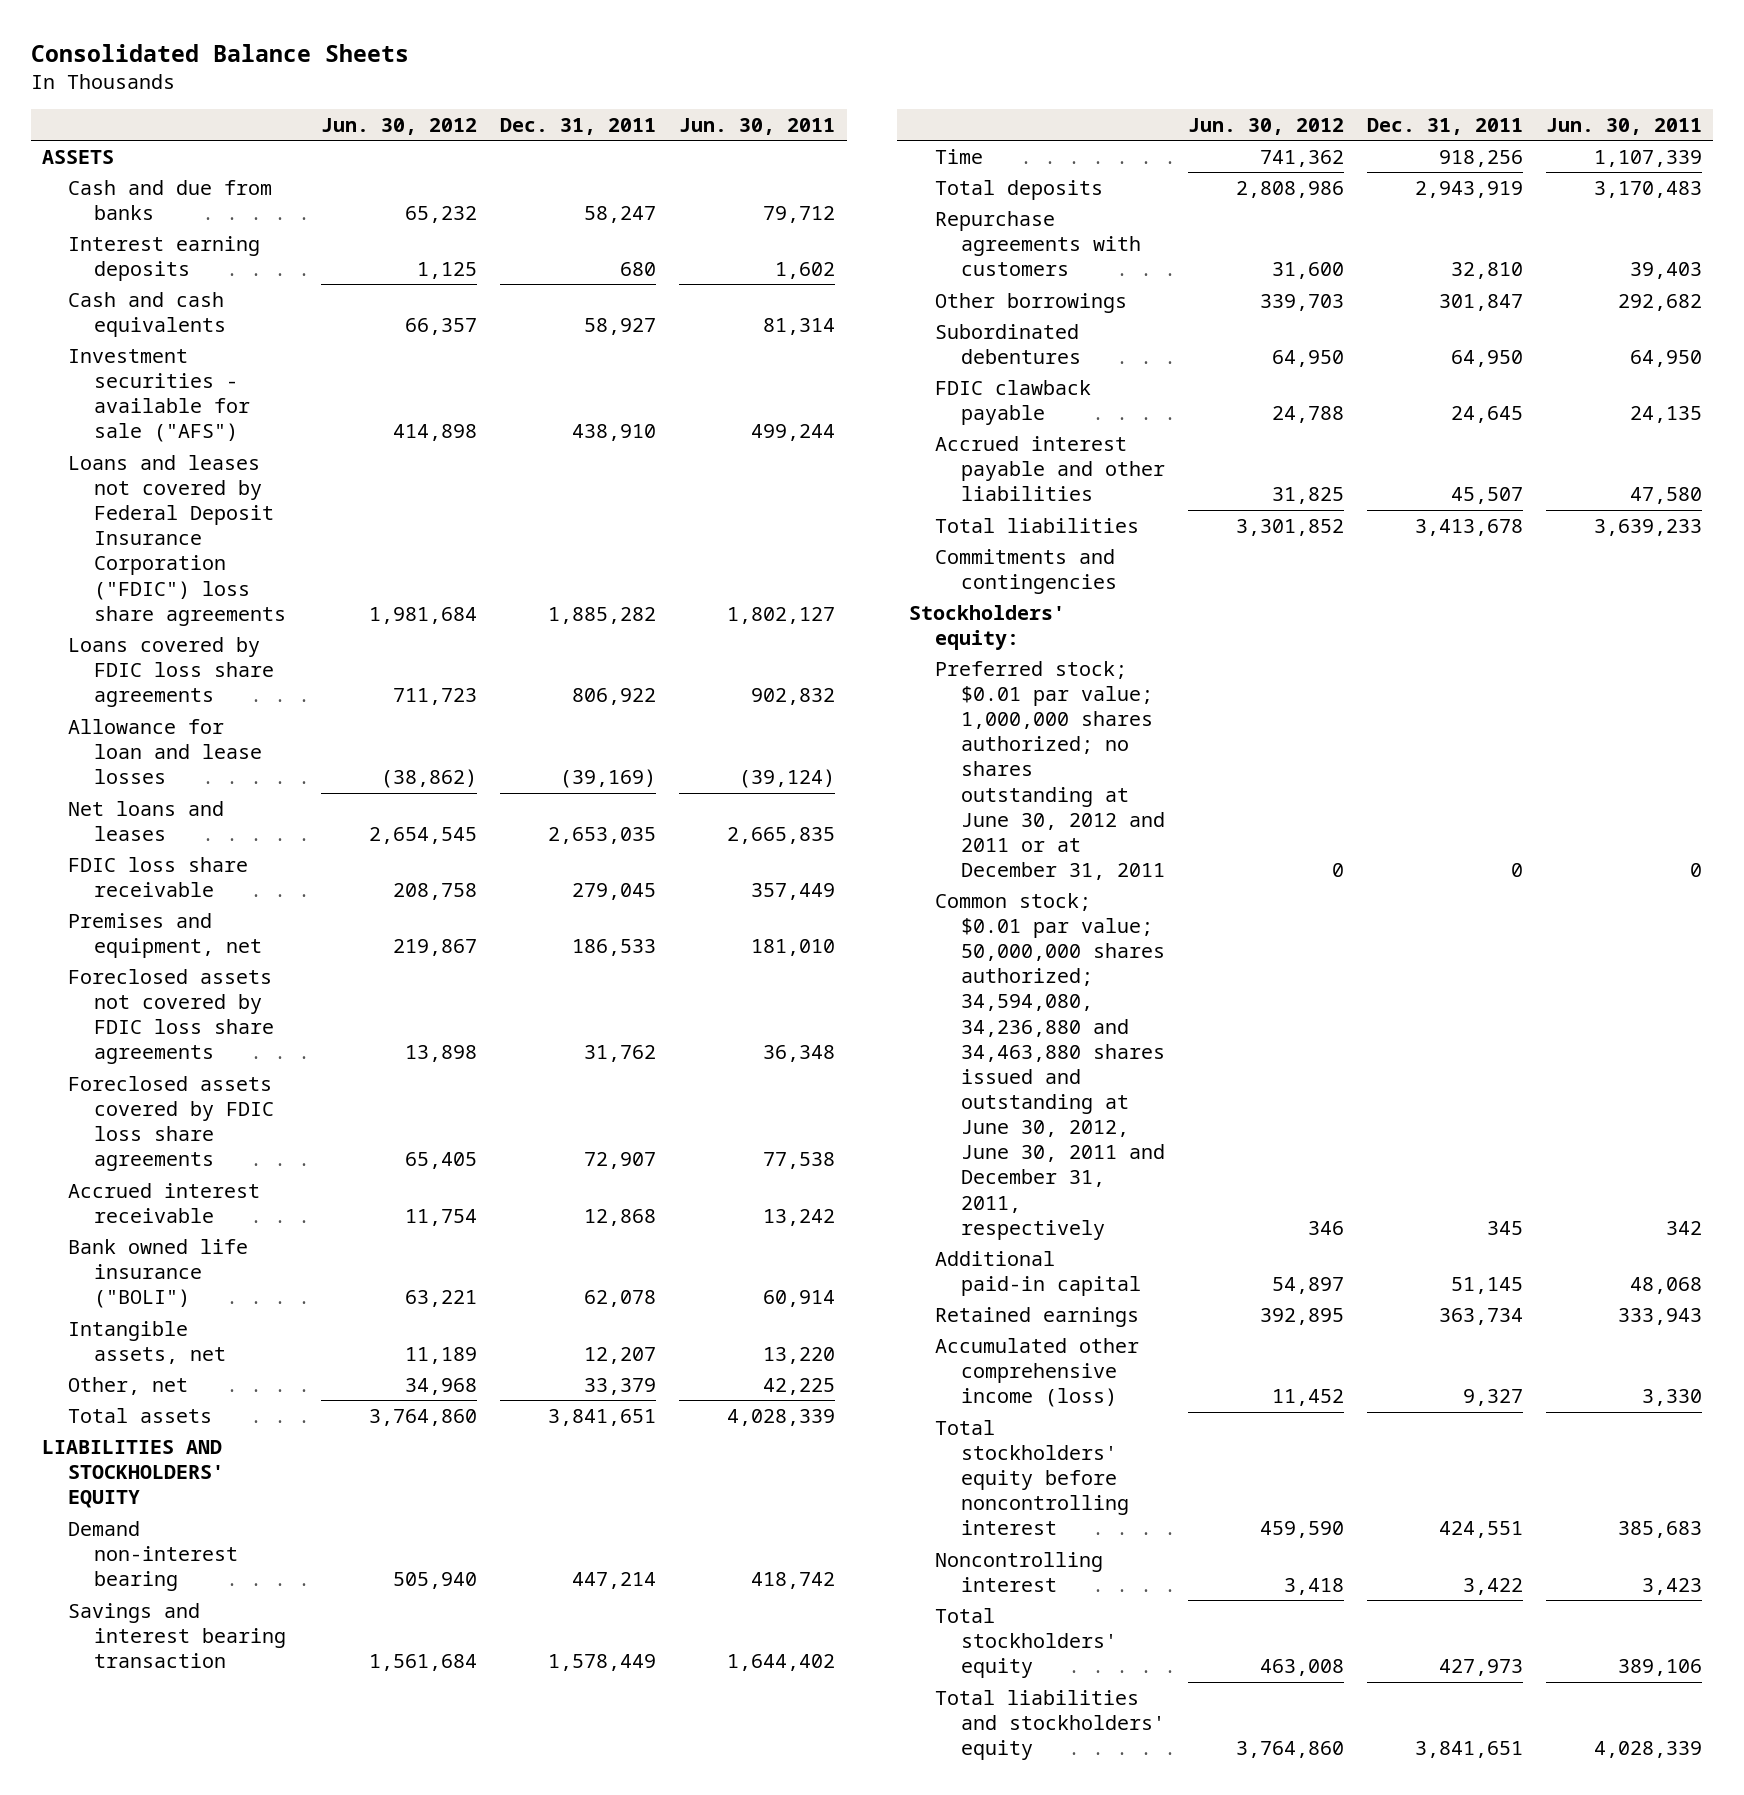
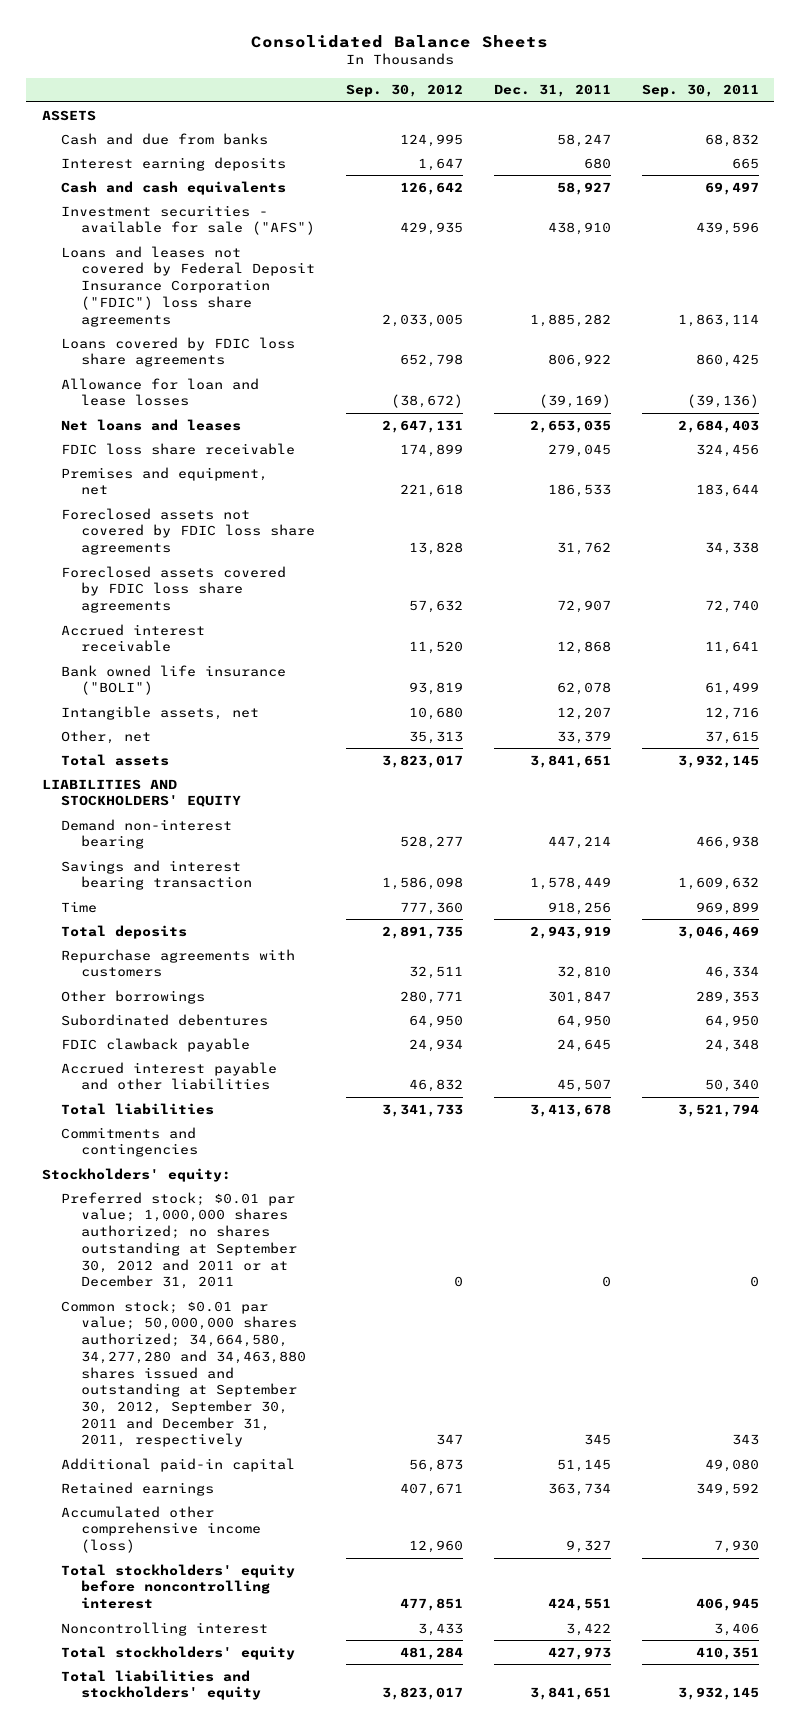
[321,117,478,135] Jun. 30, 2012 -> none
[679,117,836,135] Jun. 30, 2011 -> none
none -> [346,84,464,98] Sep. 30, 2012
none -> [642,84,760,98] Sep. 30, 2011
[934,660,1165,880] Preferred stock; $0.01 par value; 1,000,000 shares authorized; no shares outstanding at June 30, 2012 and 2011 or at December 31, 2011 -> [61,1191,298,1290] Preferred stock; $0.01 par value; 1,000,000 shares authorized; no shares outstanding at September 30, 2012 and 2011 or at December 31, 2011
[934,892,1165,1240] Common stock; $0.01 par value; 50,000,000 shares authorized; 34,594,080, 34,236,880 and 34,463,880 shares issued and outstanding at June 30, 2012, June 30, 2011 and December 31, 2011, respectively -> [61,1299,307,1448] Common stock; $0.01 par value; 50,000,000 shares authorized; 34,664,580, 34,277,280 and 34,463,880 shares issued and outstanding at September 30, 2012, September 30, 2011 and December 31, 2011, respectively

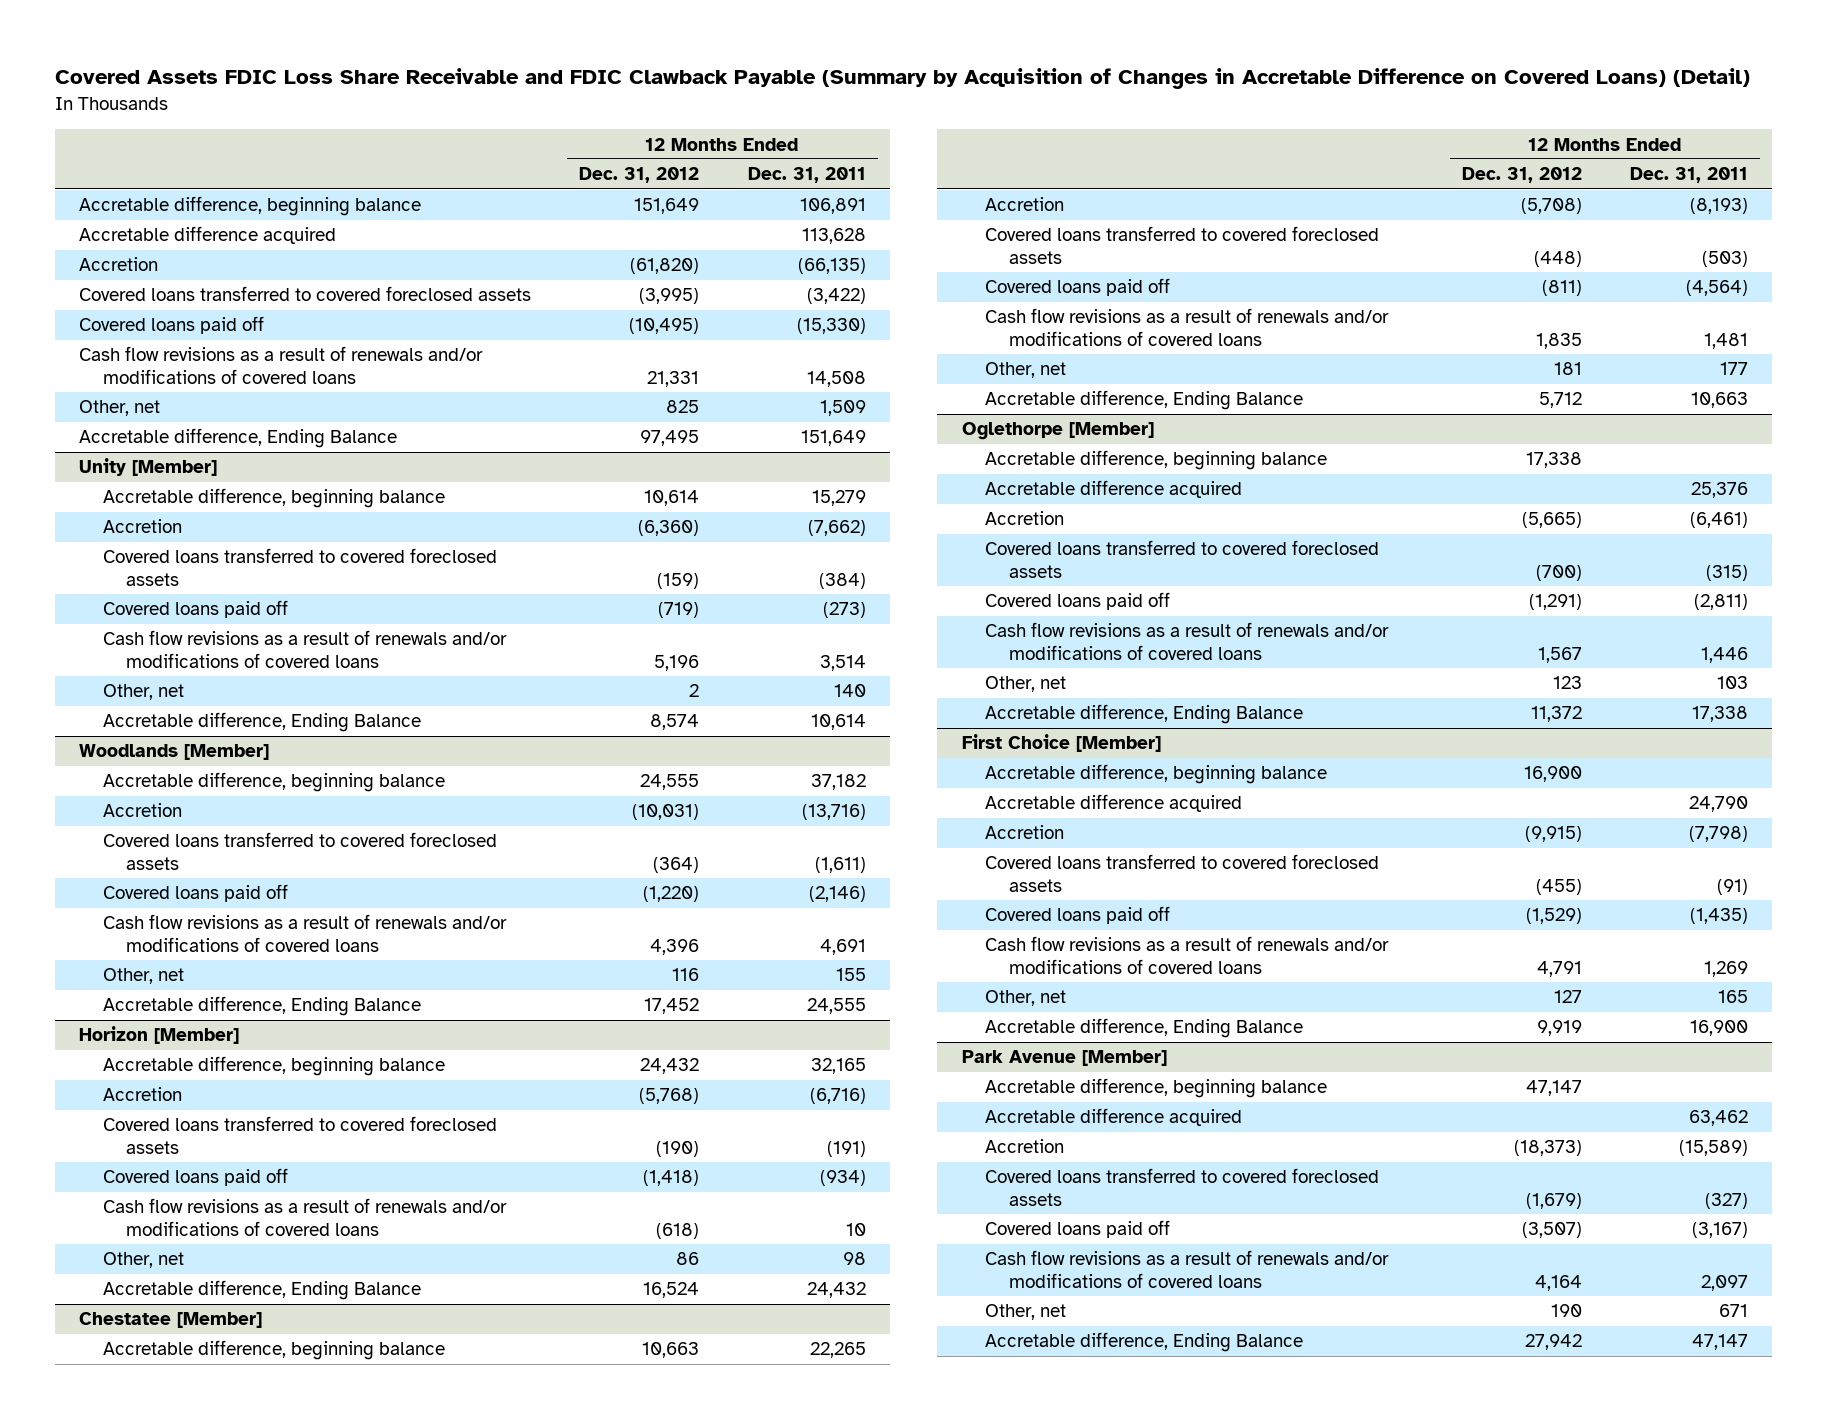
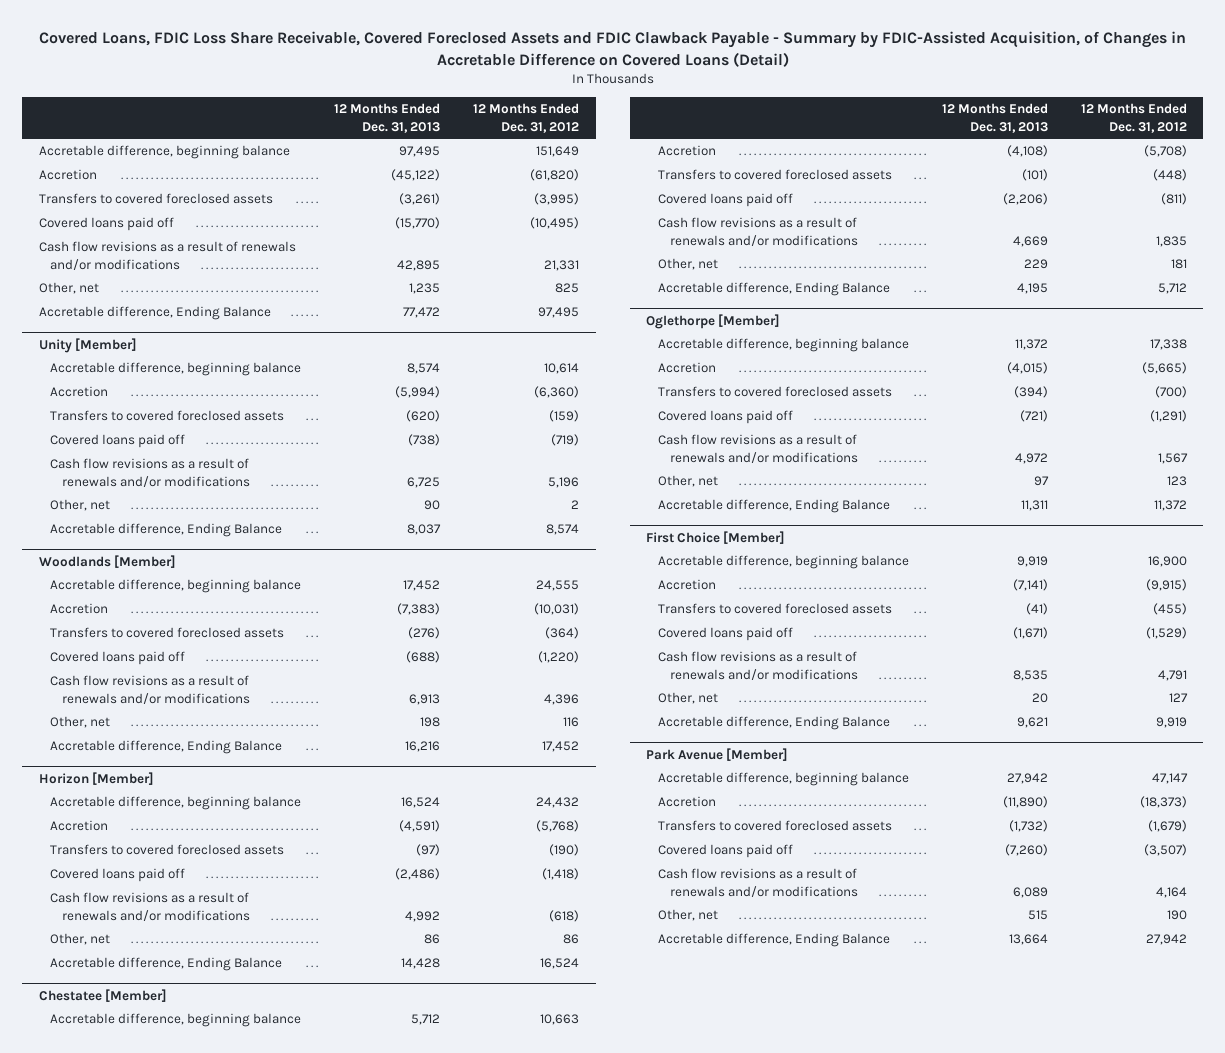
[54,68,1750,90] Covered Assets FDIC Loss Share Receivable and FDIC Clawback Payable (Summary by Acquisition of Changes in Accretable Difference on Covered Loans) (Detail) -> [38,31,1186,67] Covered Loans, FDIC Loss Share Receivable, Covered Foreclosed Assets and FDIC Clawback Payable - Summary by FDIC-Assisted Acquisition, of Changes in Accretable Difference on Covered Loans (Detail)
[747,167,866,184] Dec. 31, 2011 -> none
none -> [334,103,441,133] 12 Months Ended Dec. 31, 2013
[78,226,336,245] Accretable difference acquired -> none
[78,286,531,302] Covered loans transferred to covered foreclosed assets -> [38,193,273,205] Transfers to covered foreclosed assets
[78,346,483,385] Cash flow revisions as a result of renewals and/or modifications of covered loans -> [38,241,296,270] Cash flow revisions as a result of renewals and/or modifications
[102,548,497,587] Covered loans transferred to covered foreclosed assets -> [50,410,285,422] Transfers to covered foreclosed assets
[102,630,507,669] Cash flow revisions as a result of renewals and/or modifications of covered loans -> [50,458,251,487] Cash flow revisions as a result of renewals and/or modifications
[102,832,497,871] Covered loans transferred to covered foreclosed assets -> [50,627,285,639] Transfers to covered foreclosed assets
[102,914,507,953] Cash flow revisions as a result of renewals and/or modifications of covered loans -> [50,675,251,704] Cash flow revisions as a result of renewals and/or modifications
[102,1116,497,1155] Covered loans transferred to covered foreclosed assets -> [50,844,285,856] Transfers to covered foreclosed assets
[102,1198,507,1237] Cash flow revisions as a result of renewals and/or modifications of covered loans -> [50,892,251,921] Cash flow revisions as a result of renewals and/or modifications
[985,226,1380,265] Covered loans transferred to covered foreclosed assets -> [658,169,893,181] Transfers to covered foreclosed assets
[985,308,1390,347] Cash flow revisions as a result of renewals and/or modifications of covered loans -> [658,217,858,246] Cash flow revisions as a result of renewals and/or modifications
[985,480,1243,499] Accretable difference acquired -> none
[985,540,1380,579] Covered loans transferred to covered foreclosed assets -> [658,386,893,398] Transfers to covered foreclosed assets
[985,622,1390,661] Cash flow revisions as a result of renewals and/or modifications of covered loans -> [658,434,858,463] Cash flow revisions as a result of renewals and/or modifications
[985,794,1243,813] Accretable difference acquired -> none
[985,854,1380,893] Covered loans transferred to covered foreclosed assets -> [658,603,893,615] Transfers to covered foreclosed assets
[985,936,1390,975] Cash flow revisions as a result of renewals and/or modifications of covered loans -> [658,651,858,680] Cash flow revisions as a result of renewals and/or modifications
[985,1108,1243,1127] Accretable difference acquired -> none
[985,1168,1380,1207] Covered loans transferred to covered foreclosed assets -> [658,820,893,832] Transfers to covered foreclosed assets
[985,1250,1390,1289] Cash flow revisions as a result of renewals and/or modifications of covered loans -> [658,868,858,897] Cash flow revisions as a result of renewals and/or modifications

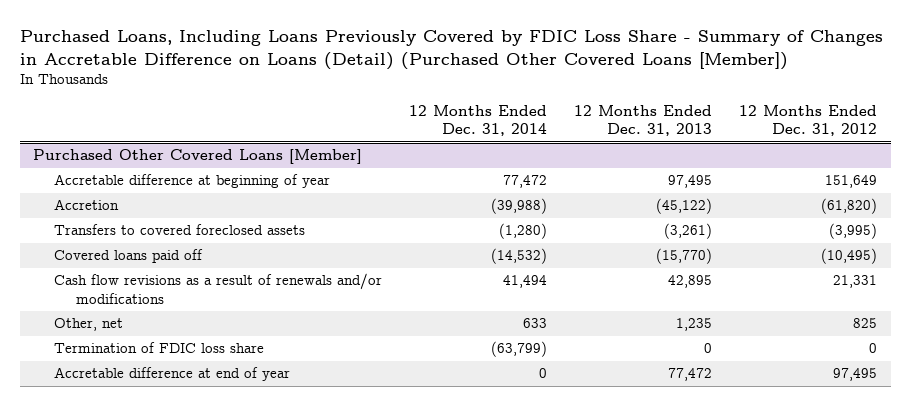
[38,31,1186,67] Covered Loans, FDIC Loss Share Receivable, Covered Foreclosed Assets and FDIC Clawback Payable - Summary by FDIC-Assisted Acquisition, of Changes in Accretable Difference on Covered Loans (Detail) -> [19,30,883,70] Purchased Loans, Including Loans Previously Covered by FDIC Loss Share - Summary of Changes in Accretable Difference on Loans (Detail) (Purchased Other Covered Loans [Member])
none -> [409,105,548,137] 12 Months Ended Dec. 31, 2014
none -> [33,149,363,165] Purchased Other Covered Loans [Member]
[38,145,290,160] Accretable difference, beginning balance -> [54,174,331,189] Accretable difference at beginning of year
[38,337,137,353] Unity [Member] -> none
[50,362,302,377] Accretable difference, beginning balance -> none
[50,386,109,398] Accretion -> none
[50,410,285,422] Transfers to covered foreclosed assets -> none
[50,434,186,449] Covered loans paid off -> none
[50,458,251,487] Cash flow revisions as a result of renewals and/or modifications -> none
[50,499,111,512] Other, net -> none
[50,523,283,538] Accretable difference, Ending Balance -> none
[38,554,176,568] Woodlands [Member] -> none
[50,579,302,594] Accretable difference, beginning balance -> none
[50,603,109,615] Accretion -> none
[50,627,285,639] Transfers to covered foreclosed assets -> none
[50,651,186,666] Covered loans paid off -> none
[50,675,251,704] Cash flow revisions as a result of renewals and/or modifications -> none
[50,716,111,729] Other, net -> none
[50,740,283,755] Accretable difference, Ending Balance -> none
[38,771,154,785] Horizon [Member] -> none
[50,796,302,811] Accretable difference, beginning balance -> none
[50,820,109,832] Accretion -> none
[50,844,285,856] Transfers to covered foreclosed assets -> none
[50,868,186,883] Covered loans paid off -> none
[50,892,251,921] Cash flow revisions as a result of renewals and/or modifications -> none
[50,933,111,946] Other, net -> none
[50,957,283,972] Accretable difference, Ending Balance -> none
[38,988,167,1002] Chestatee [Member] -> none
[50,1013,302,1028] Accretable difference, beginning balance -> none
[658,145,717,157] Accretion -> none
[658,169,893,181] Transfers to covered foreclosed assets -> none
[658,193,794,208] Covered loans paid off -> none
[658,217,858,246] Cash flow revisions as a result of renewals and/or modifications -> none
[658,258,719,271] Other, net -> none
[658,282,891,297] Accretable difference, Ending Balance -> none
[646,313,781,329] Oglethorpe [Member] -> none
[658,338,910,353] Accretable difference, beginning balance -> none
[658,362,717,374] Accretion -> none
[658,386,893,398] Transfers to covered foreclosed assets -> none
[658,410,794,425] Covered loans paid off -> none
[658,434,858,463] Cash flow revisions as a result of renewals and/or modifications -> none
[658,475,719,488] Other, net -> none
[658,499,891,514] Accretable difference, Ending Balance -> none
[646,530,786,544] First Choice [Member] -> none
[658,555,910,570] Accretable difference, beginning balance -> none
[658,579,717,591] Accretion -> none
[658,603,893,615] Transfers to covered foreclosed assets -> none
[658,627,794,642] Covered loans paid off -> none
[658,651,858,680] Cash flow revisions as a result of renewals and/or modifications -> none
[658,692,719,705] Other, net -> none
[658,716,891,731] Accretable difference, Ending Balance -> none
[646,747,789,761] Park Avenue [Member] -> none
[658,772,910,787] Accretable difference, beginning balance -> none
[658,796,717,808] Accretion -> none
[658,820,893,832] Transfers to covered foreclosed assets -> none
[658,844,794,859] Covered loans paid off -> none
[658,868,858,897] Cash flow revisions as a result of renewals and/or modifications -> none
[658,909,719,922] Other, net -> none
[658,933,891,948] Accretable difference, Ending Balance -> none
none -> [54,342,265,354] Termination of FDIC loss share
[38,306,271,321] Accretable difference, Ending Balance -> [54,367,291,382] Accretable difference at end of year

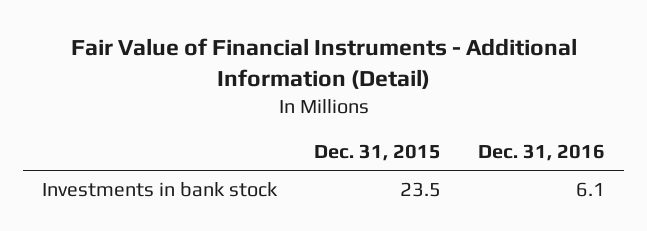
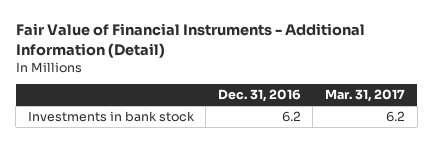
[314,144,442,162] Dec. 31, 2015 -> none
none -> [325,89,406,103] Mar. 31, 2017
[576,181,606,197] 6.1 -> [281,110,301,122] 6.2

